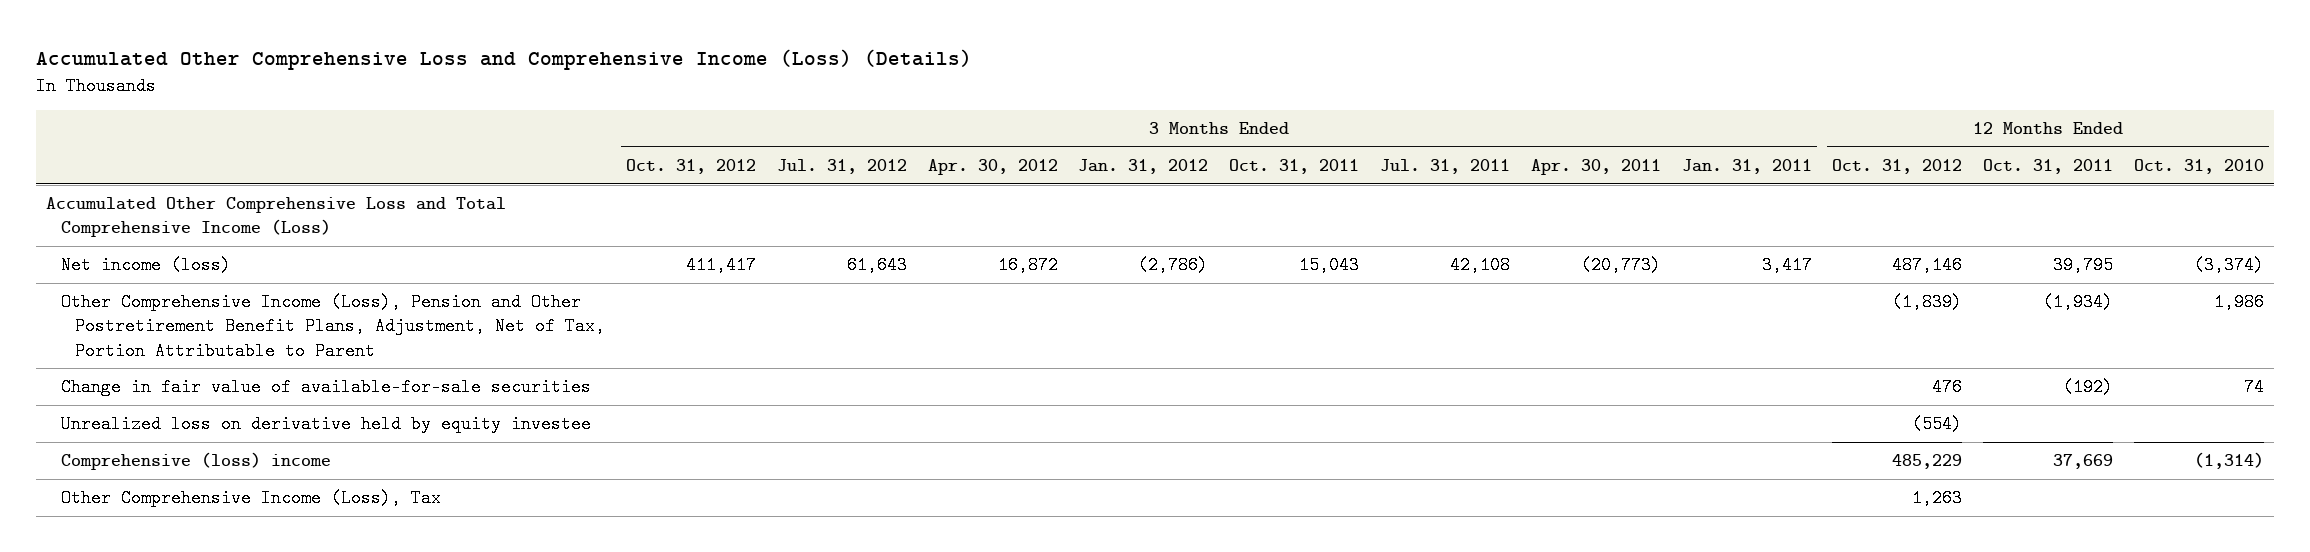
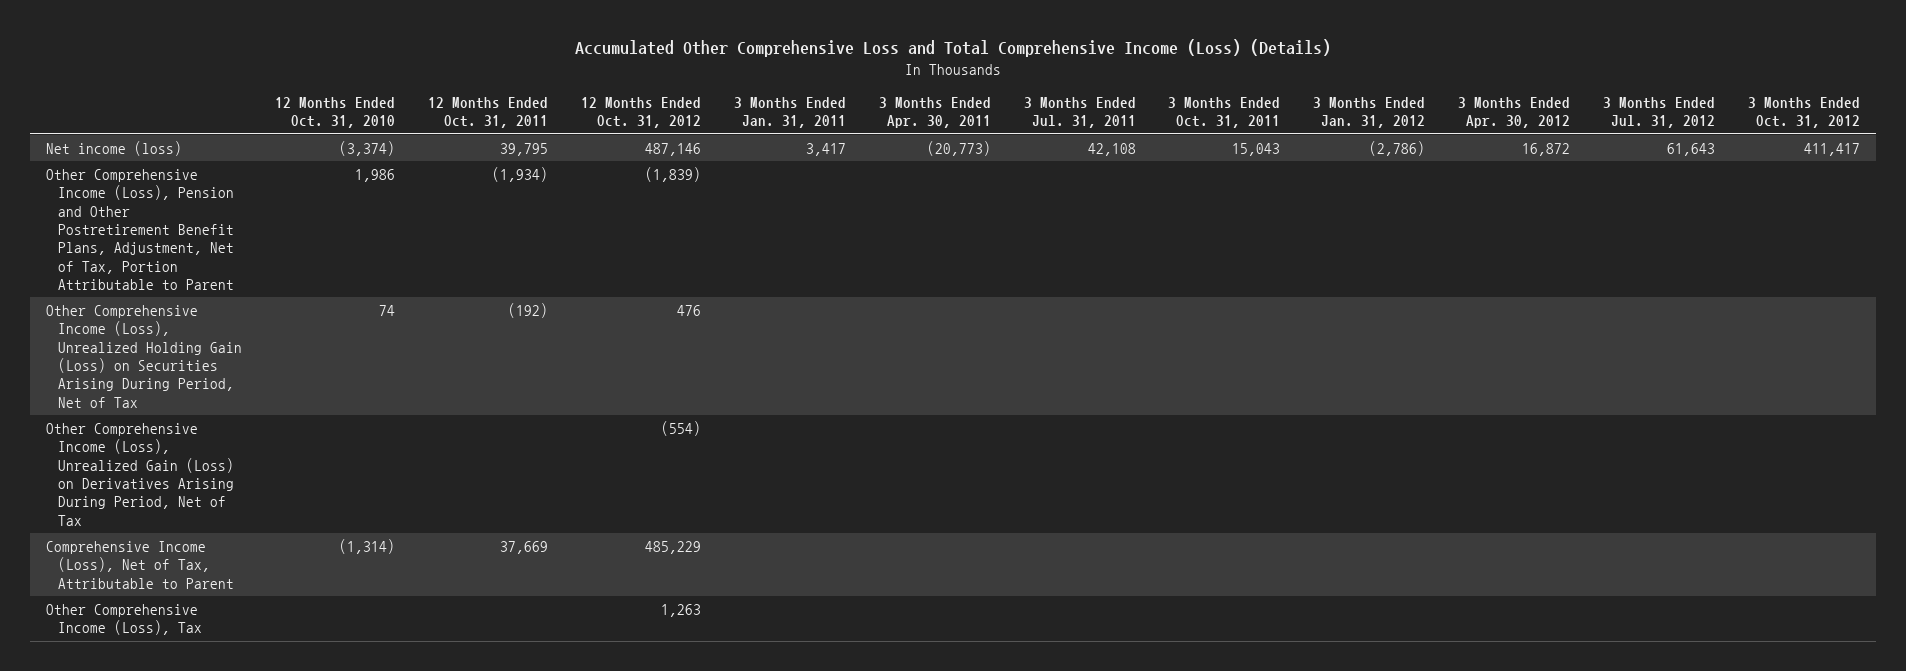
[35,49,972,71] Accumulated Other Comprehensive Loss and Comprehensive Income (Loss) (Details) -> [574,39,1331,58] Accumulated Other Comprehensive Loss and Total Comprehensive Income (Loss) (Details)
[46,197,507,238] Accumulated Other Comprehensive Loss and Total Comprehensive Income (Loss) -> none
[60,378,591,397] Change in fair value of available-for-sale securities -> [45,305,243,408] Other Comprehensive Income (Loss), Unrealized Holding Gain (Loss) on Securities Arising During Period, Net of Tax
[60,415,591,434] Unrealized loss on derivative held by equity investee -> [45,423,235,526] Other Comprehensive Income (Loss), Unrealized Gain (Loss) on Derivatives Arising During Period, Net of Tax
[60,452,331,471] Comprehensive (loss) income -> [45,541,235,589] Comprehensive Income (Loss), Net of Tax, Attributable to Parent

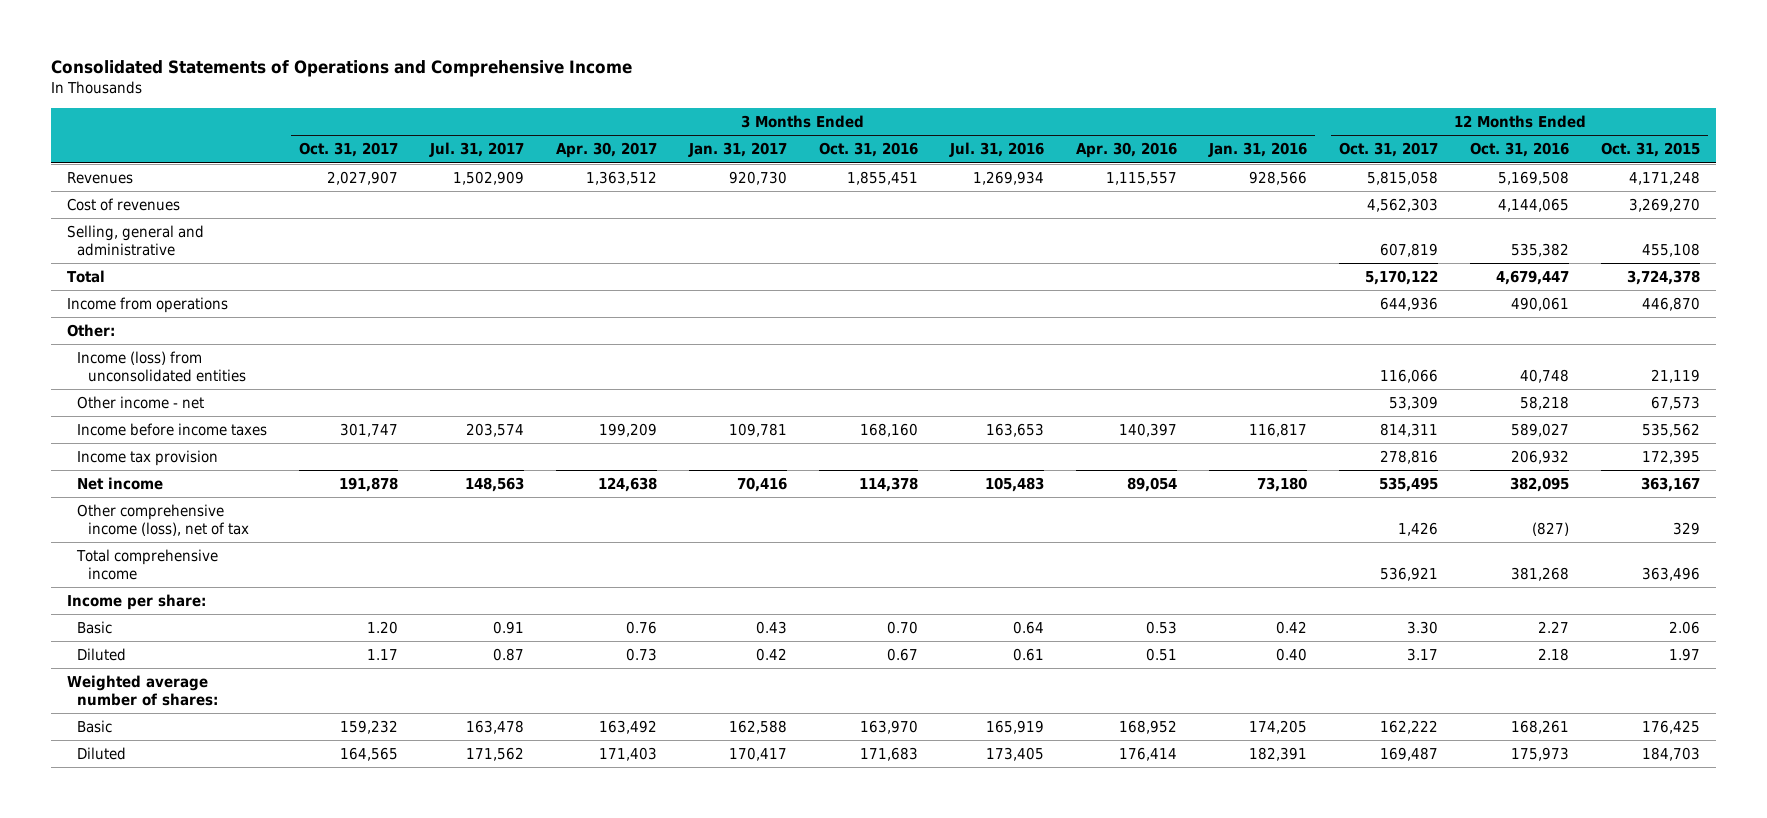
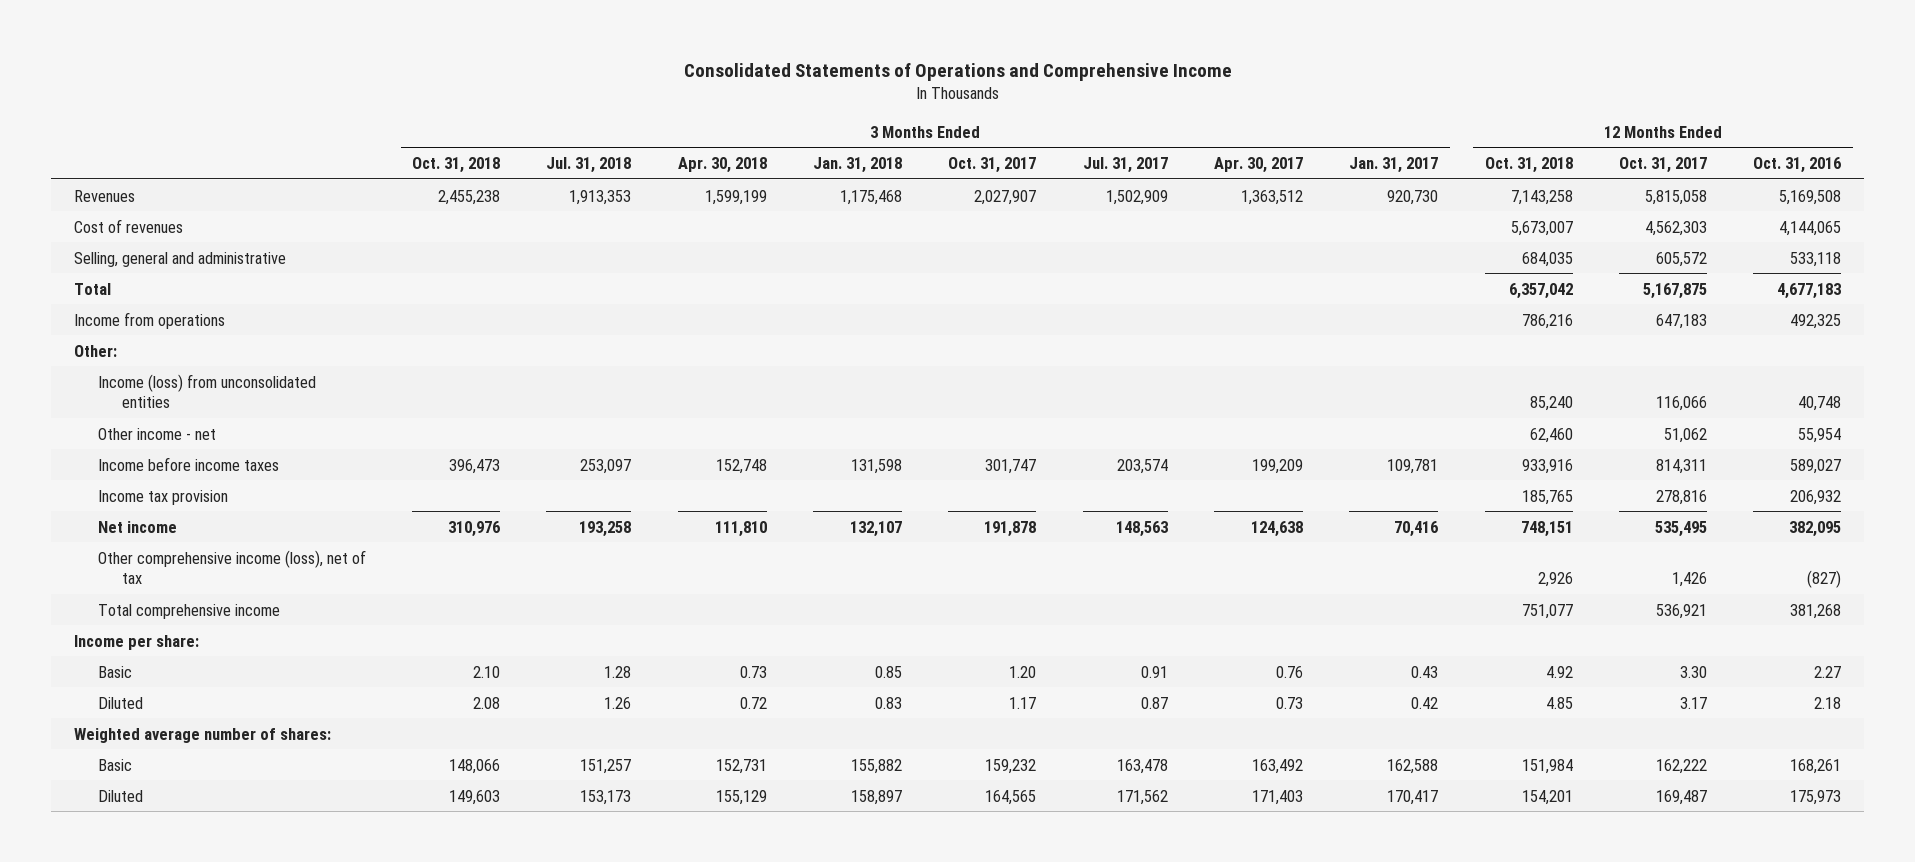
[819,142,919,158] Oct. 31, 2016 -> none
[949,142,1045,158] Jul. 31, 2016 -> none
[1076,142,1178,159] Apr. 30, 2016 -> none
[1208,142,1308,158] Jan. 31, 2016 -> none
[1601,142,1701,158] Oct. 31, 2015 -> none
none -> [412,157,501,174] Oct. 31, 2018
none -> [546,157,632,174] Jul. 31, 2018
none -> [677,157,767,174] Apr. 30, 2018
none -> [813,157,903,174] Jan. 31, 2018
none -> [1484,157,1573,174] Oct. 31, 2018
[1380,242,1439,257] 607,819 -> [1655,251,1707,267] 605,572
[1511,242,1570,257] 535,382 -> [1790,251,1842,267] 533,118
[1365,270,1439,286] 5,170,122 -> [1642,282,1707,299] 5,167,875
[1496,270,1570,286] 4,679,447 -> [1777,282,1842,299] 4,677,183
[1380,297,1439,312] 644,936 -> [1655,313,1707,329] 647,183
[1511,297,1570,312] 490,061 -> [1790,313,1842,329] 492,325
[1389,396,1439,411] 53,309 -> [1663,427,1707,443] 51,062
[1520,396,1570,411] 58,218 -> [1798,427,1842,443] 55,954

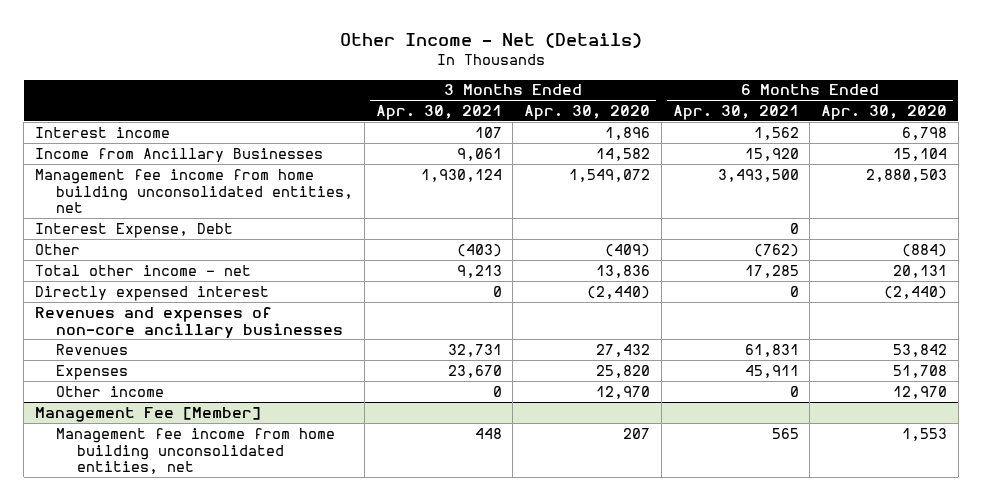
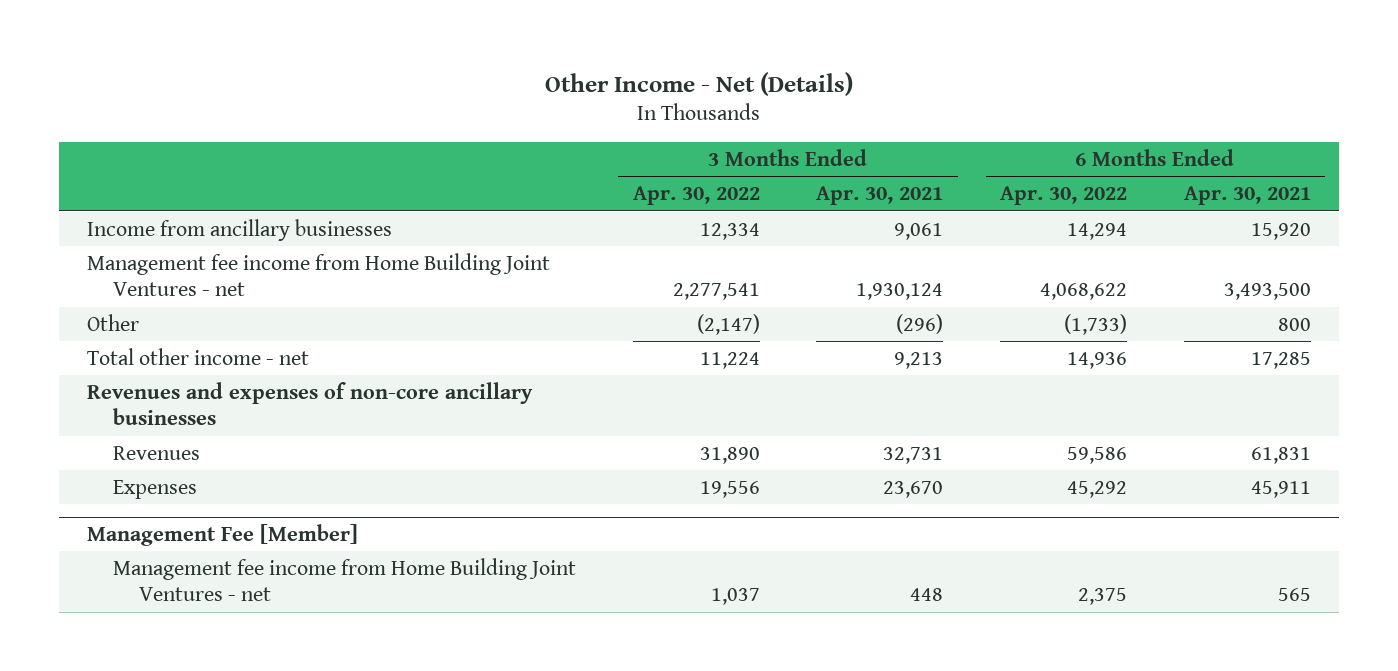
[524,105,651,121] Apr. 30, 2020 -> none
[820,105,947,121] Apr. 30, 2020 -> none
none -> [632,185,760,205] Apr. 30, 2022
none -> [1000,185,1128,205] Apr. 30, 2022
[35,126,171,138] Interest income -> none
[35,222,234,238] Interest Expense, Debt -> none
[35,147,324,162] Income from Ancillary Businesses -> [86,218,392,241] Income from ancillary businesses
[35,168,354,214] Management fee income from home building unconsolidated entities, net -> [86,252,550,297] Management fee income from Home Building Joint Ventures - net
[456,243,502,257] (403) -> [896,313,944,334] (296)
[753,243,799,257] (762) -> [1277,317,1311,331] 800
[35,285,270,301] Directly expensed interest -> none
[56,385,165,397] Other income -> none
[56,427,336,475] Management fee income from home building unconsolidated entities, net -> [112,557,576,602] Management fee income from Home Building Joint Ventures - net

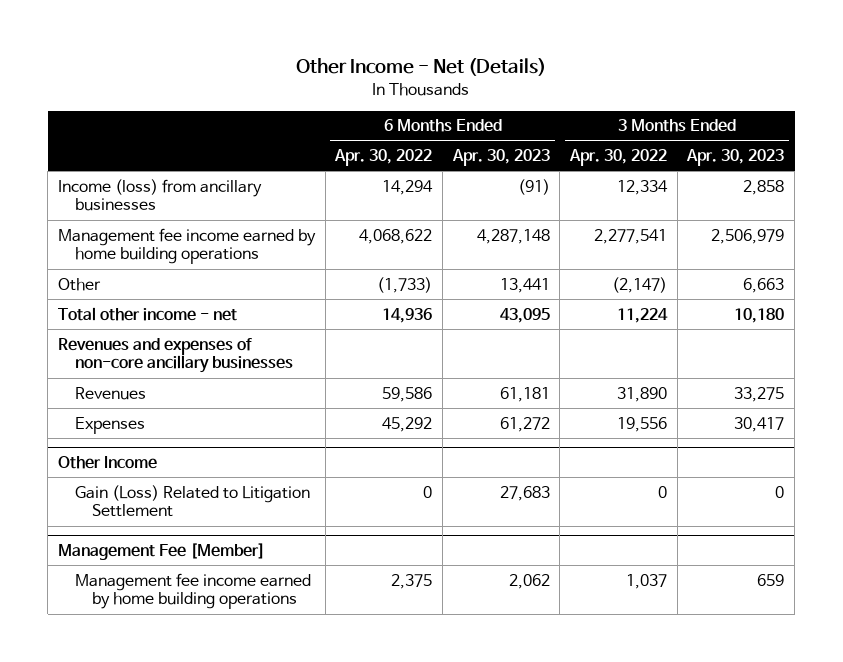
[816,185,944,205] Apr. 30, 2021 -> none
[1183,185,1311,205] Apr. 30, 2021 -> none
none -> [451,149,550,167] Apr. 30, 2023
none -> [686,149,785,167] Apr. 30, 2023
[86,218,392,241] Income from ancillary businesses -> [58,178,263,212] Income (loss) from ancillary businesses
[86,252,550,297] Management fee income from Home Building Joint Ventures - net -> [58,227,317,265] Management fee income earned by home building operations
none -> [58,456,158,470] Other Income
none -> [75,484,311,518] Gain (Loss) Related to Litigation Settlement
[112,557,576,602] Management fee income from Home Building Joint Ventures - net -> [75,572,312,610] Management fee income earned by home building operations

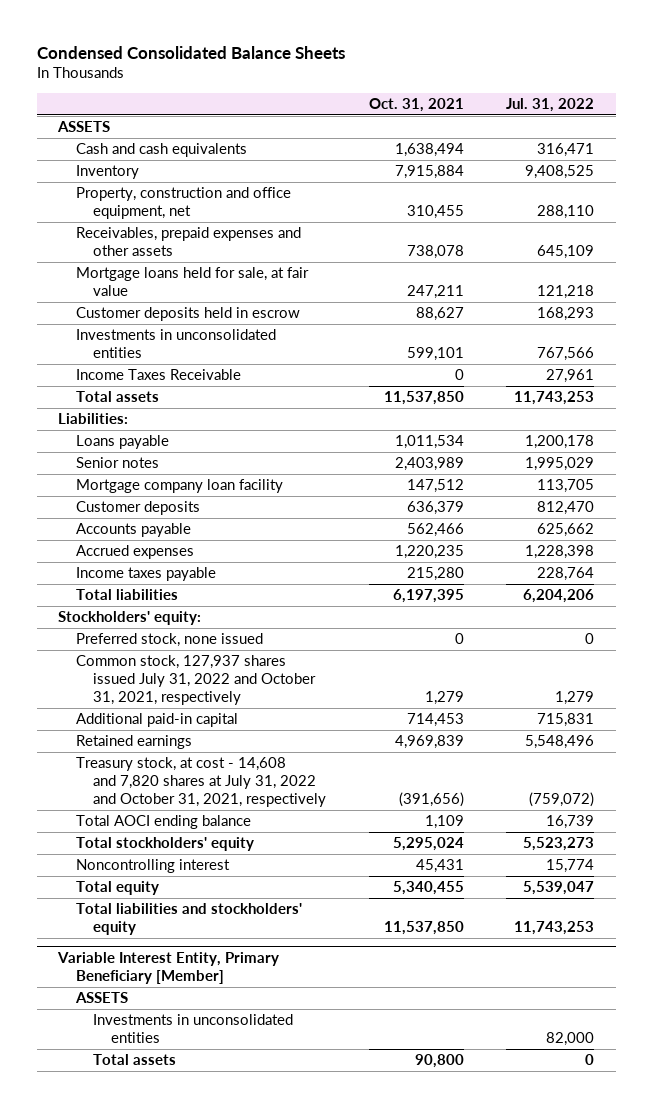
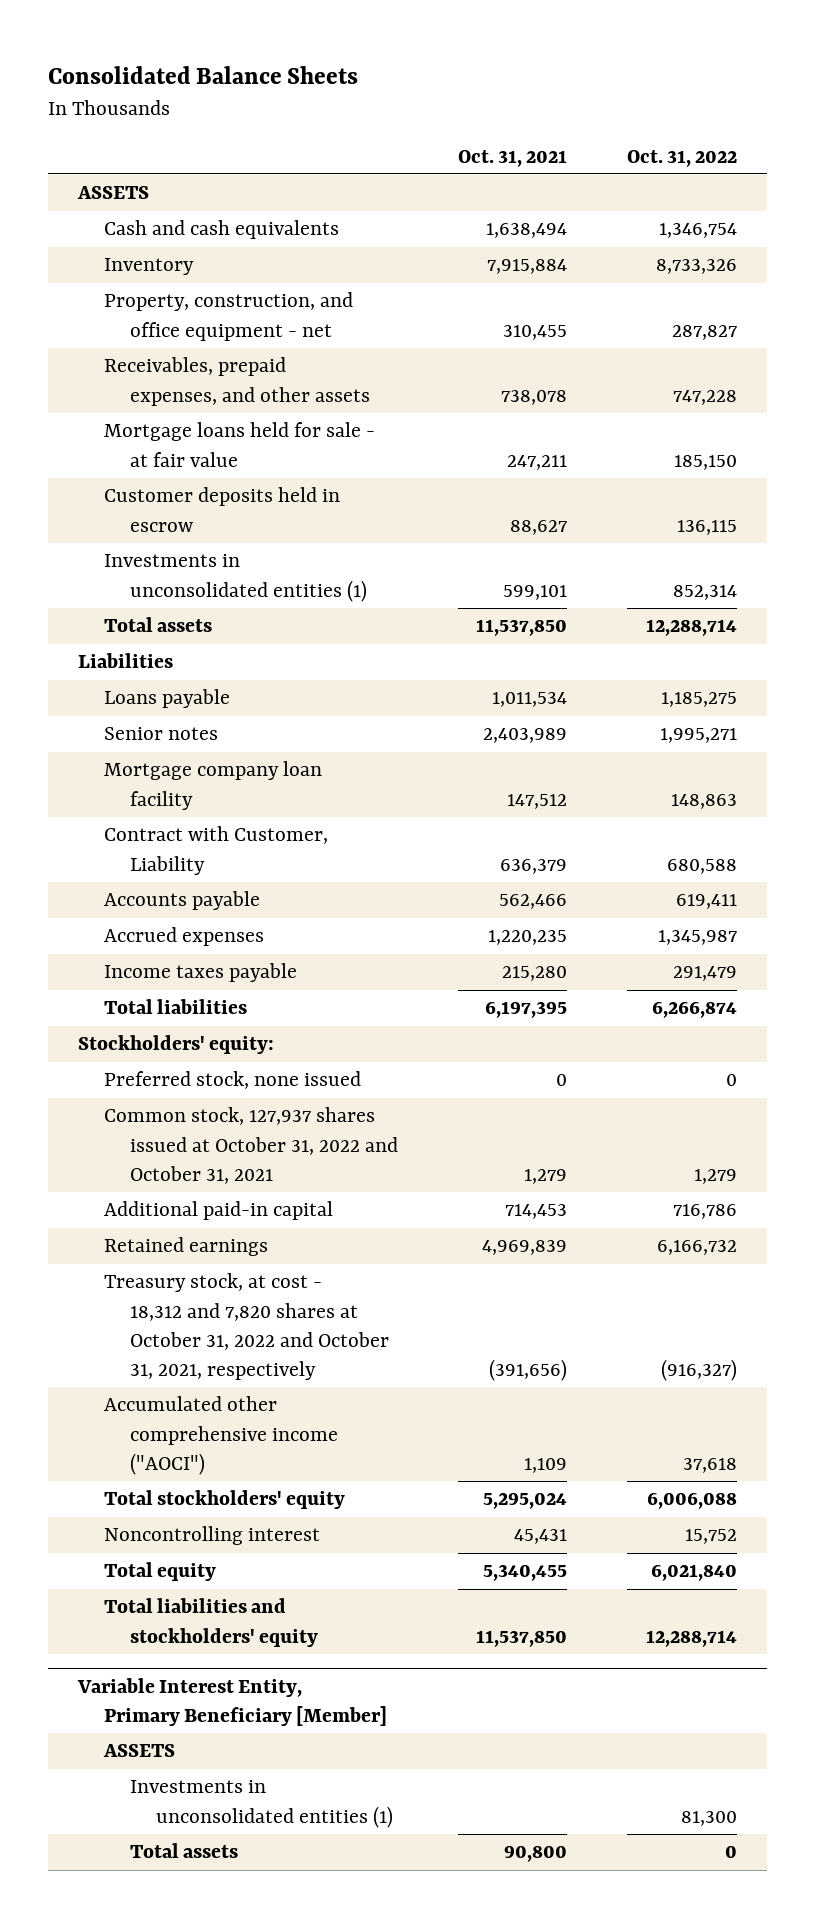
[36,46,345,60] Condensed Consolidated Balance Sheets -> [47,65,358,84] Consolidated Balance Sheets
[506,97,595,112] Jul. 31, 2022 -> none
none -> [626,149,737,167] Oct. 31, 2022
[75,187,291,220] Property, construction and office equipment, net -> [103,292,353,341] Property, construction, and office equipment - net
[75,227,301,257] Receivables, prepaid expenses and other assets -> [103,357,371,406] Receivables, prepaid expenses, and other assets
[75,267,309,297] Mortgage loans held for sale, at fair value -> [103,422,375,467] Mortgage loans held for sale - at fair value
[75,369,241,381] Income Taxes Receivable -> none
[75,329,276,359] Investments in unconsolidated entities -> [103,554,368,602] Investments in unconsolidated entities (1)
[58,413,129,425] Liabilities: -> [77,653,173,669] Liabilities
[75,501,200,516] Customer deposits -> [103,826,328,875] Contract with Customer, Liability
[75,655,317,705] Common stock, 127,937 shares issued July 31, 2022 and October 31, 2021, respectively -> [103,1107,399,1184] Common stock, 127,937 shares issued at October 31, 2022 and October 31, 2021
[75,757,327,807] Treasury stock, at cost - 14,608 and 7,820 shares at July 31, 2022 and October 31, 2021, respectively -> [103,1273,390,1380] Treasury stock, at cost - 18,312 and 7,820 shares at October 31, 2022 and October 31, 2021, respectively
[75,815,251,830] Total AOCI ending balance -> [103,1396,339,1475] Accumulated other comprehensive income ("AOCI")
[93,1014,294,1044] Investments in unconsolidated entities -> [130,1780,394,1828] Investments in unconsolidated entities (1)

